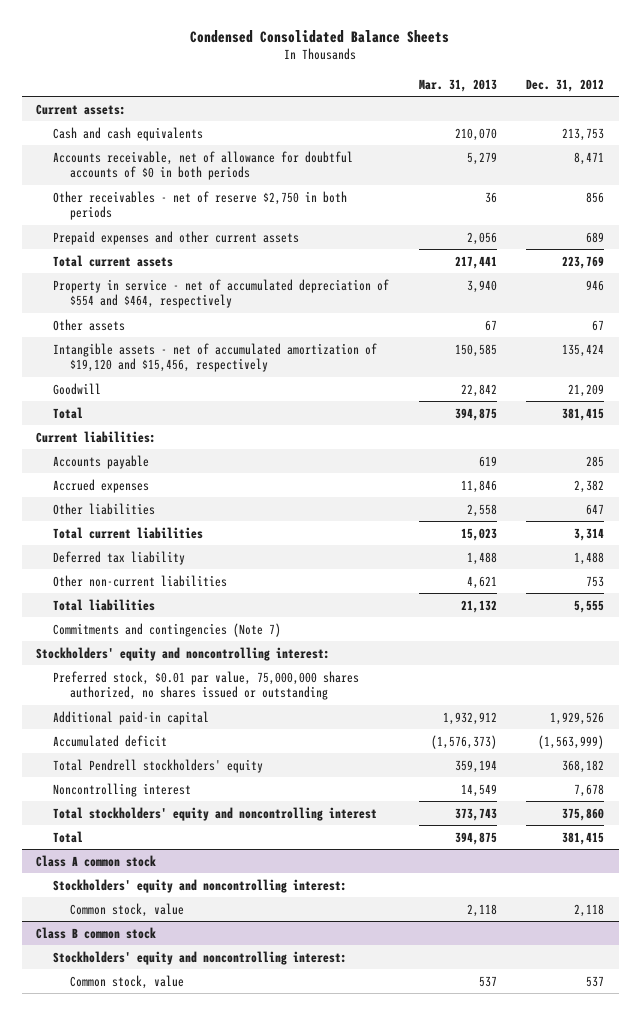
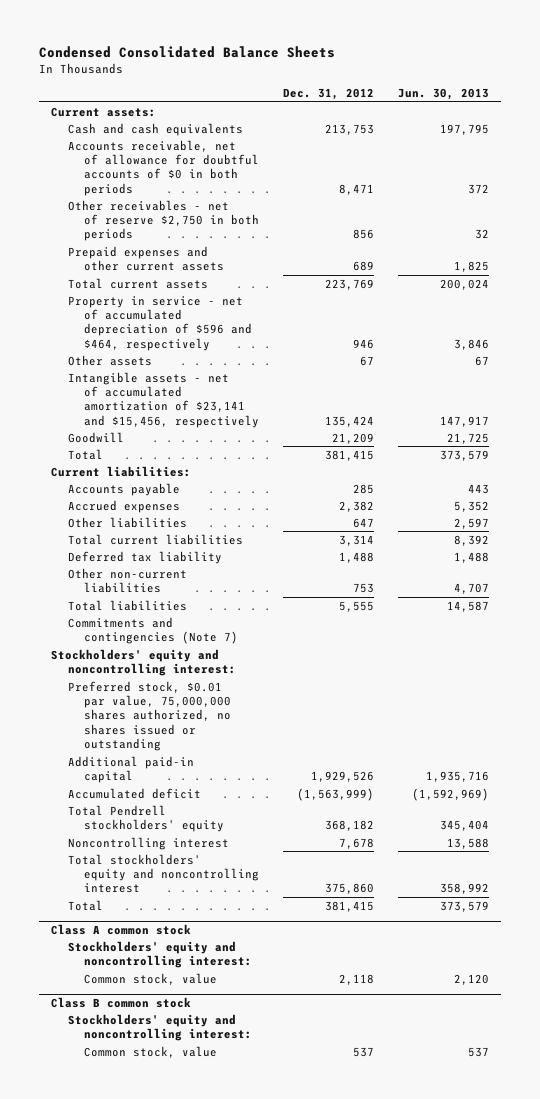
[418,78,497,92] Mar. 31, 2013 -> none
none -> [397,88,489,101] Jun. 30, 2013
[53,278,390,309] Property in service - net of accumulated depreciation of $554 and $464, respectively -> [67,295,253,351] Property in service - net of accumulated depreciation of $596 and $464, respectively
[53,342,378,373] Intangible assets - net of accumulated amortization of $19,120 and $15,456, respectively -> [67,371,260,428] Intangible assets - net of accumulated amortization of $23,141 and $15,456, respectively

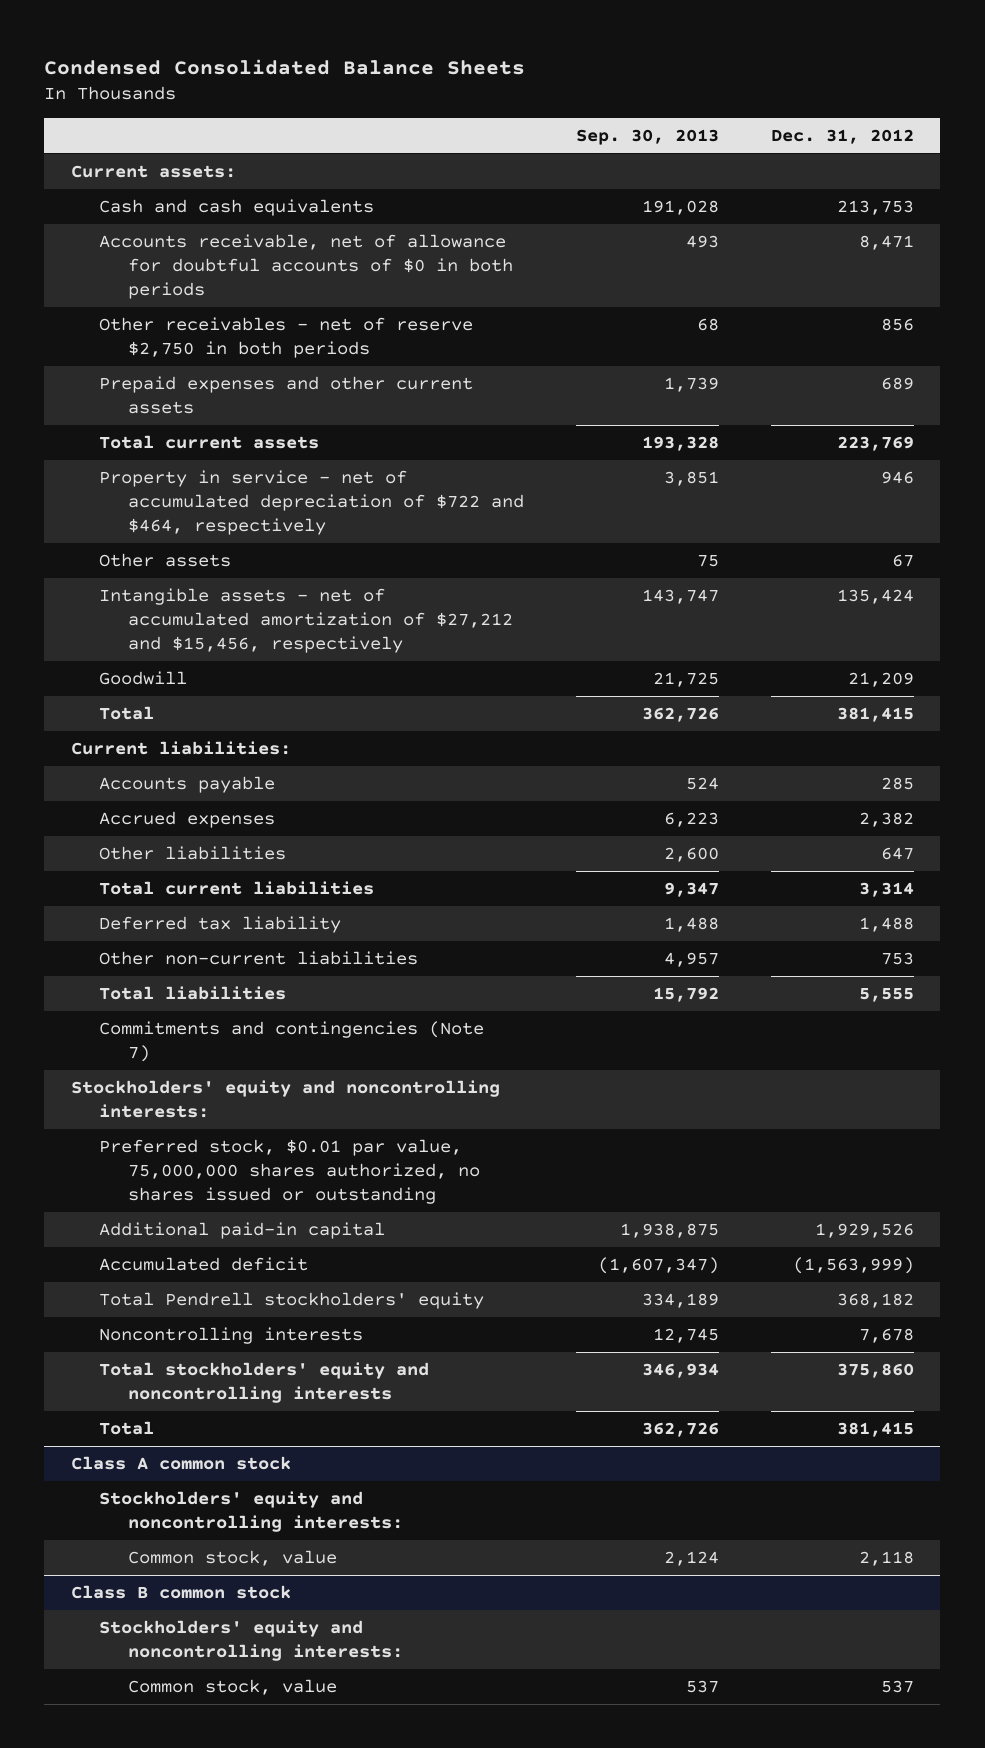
[397,88,489,101] Jun. 30, 2013 -> none
none -> [575,128,719,145] Sep. 30, 2013
[67,295,253,351] Property in service - net of accumulated depreciation of $596 and $464, respectively -> [99,469,524,535] Property in service - net of accumulated depreciation of $722 and $464, respectively
[67,371,260,428] Intangible assets - net of accumulated amortization of $23,141 and $15,456, respectively -> [99,587,513,653] Intangible assets - net of accumulated amortization of $27,212 and $15,456, respectively
[51,648,236,677] Stockholders' equity and noncontrolling interest: -> [70,1079,500,1118] Stockholders' equity and noncontrolling interests:
[67,836,229,850] Noncontrolling interest -> [99,1326,364,1344] Noncontrolling interests
[67,853,260,894] Total stockholders' equity and noncontrolling interest -> [99,1361,430,1403] Total stockholders' equity and noncontrolling interests
[67,940,253,969] Stockholders' equity and noncontrolling interest: -> [99,1490,403,1532] Stockholders' equity and noncontrolling interests:
[67,1013,253,1042] Stockholders' equity and noncontrolling interest: -> [99,1619,403,1661] Stockholders' equity and noncontrolling interests:

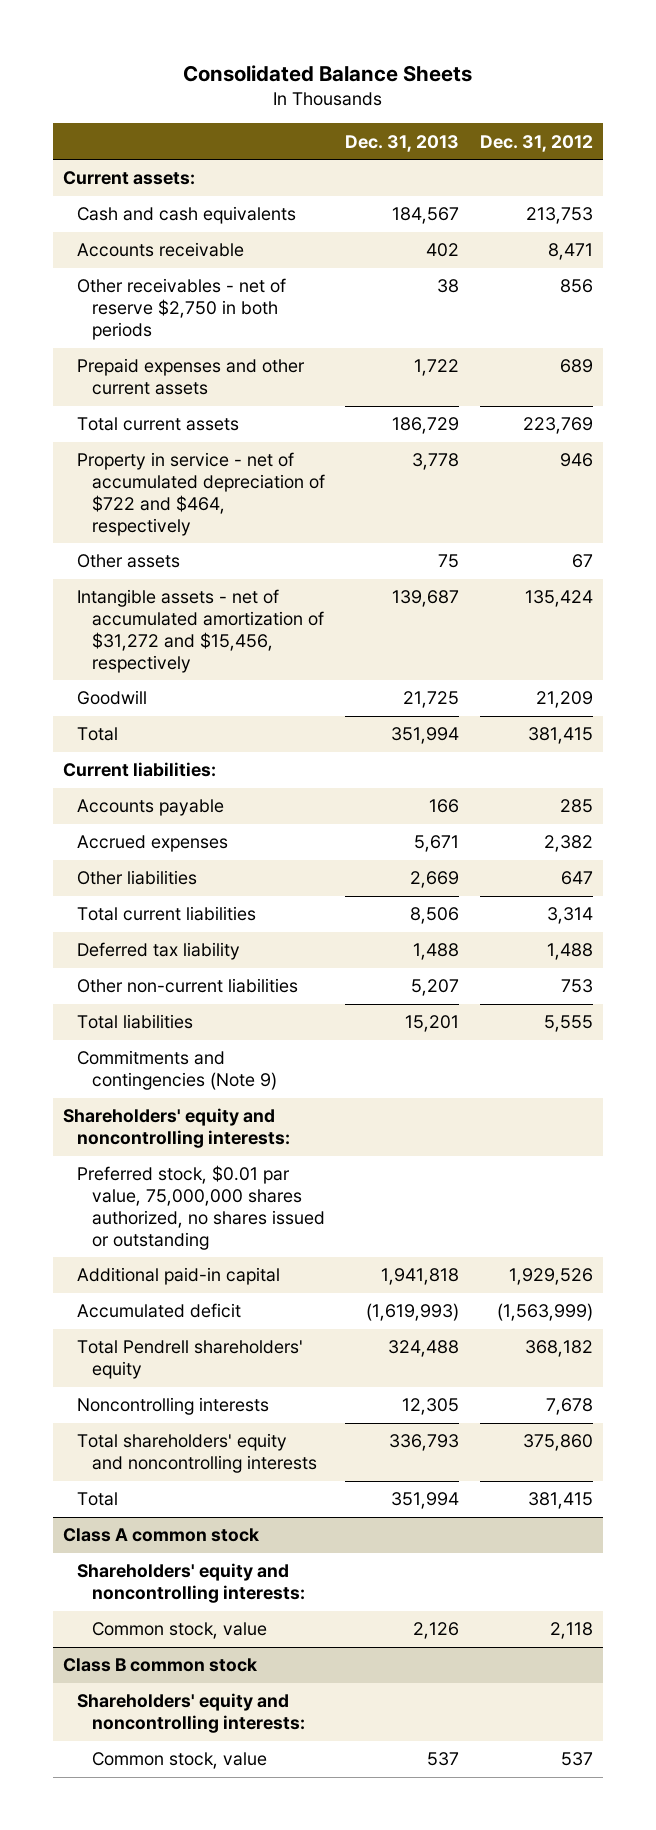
[44,58,526,75] Condensed Consolidated Balance Sheets -> [182,64,472,82] Consolidated Balance Sheets
[575,128,719,145] Sep. 30, 2013 -> none
none -> [345,134,460,152] Dec. 31, 2013
[99,233,513,299] Accounts receivable, net of allowance for doubtful accounts of $0 in both periods -> [77,242,245,258] Accounts receivable
[99,587,513,653] Intangible assets - net of accumulated amortization of $27,212 and $15,456, respectively -> [77,589,325,673] Intangible assets - net of accumulated amortization of $31,272 and $15,456, respectively
[99,1020,485,1062] Commitments and contingencies (Note 7) -> [77,1050,278,1091] Commitments and contingencies (Note 9)
[70,1079,500,1118] Stockholders' equity and noncontrolling interests: -> [62,1108,291,1149] Shareholders' equity and noncontrolling interests:
[99,1291,485,1309] Total Pendrell stockholders' equity -> [77,1340,304,1380] Total Pendrell shareholders' equity
[99,1361,430,1403] Total stockholders' equity and noncontrolling interests -> [77,1433,318,1474] Total shareholders' equity and noncontrolling interests
[99,1490,403,1532] Stockholders' equity and noncontrolling interests: -> [77,1563,306,1604] Shareholders' equity and noncontrolling interests:
[99,1619,403,1661] Stockholders' equity and noncontrolling interests: -> [77,1693,306,1734] Shareholders' equity and noncontrolling interests:

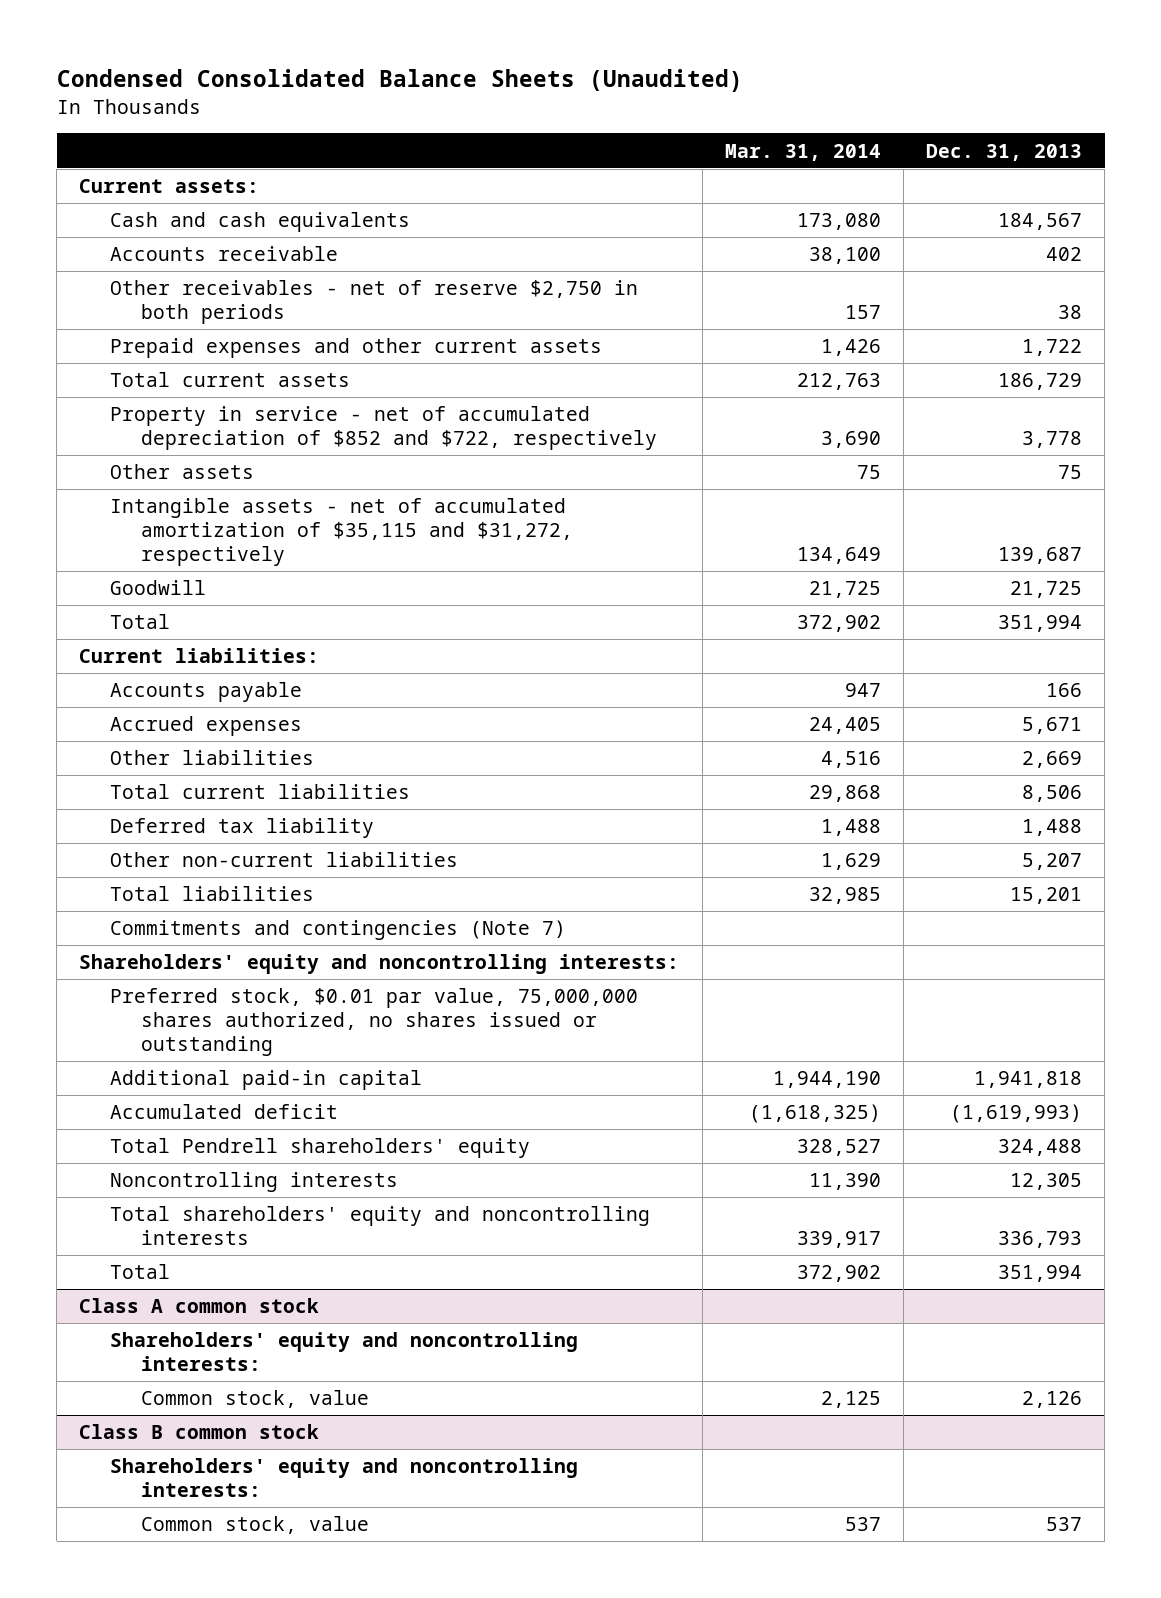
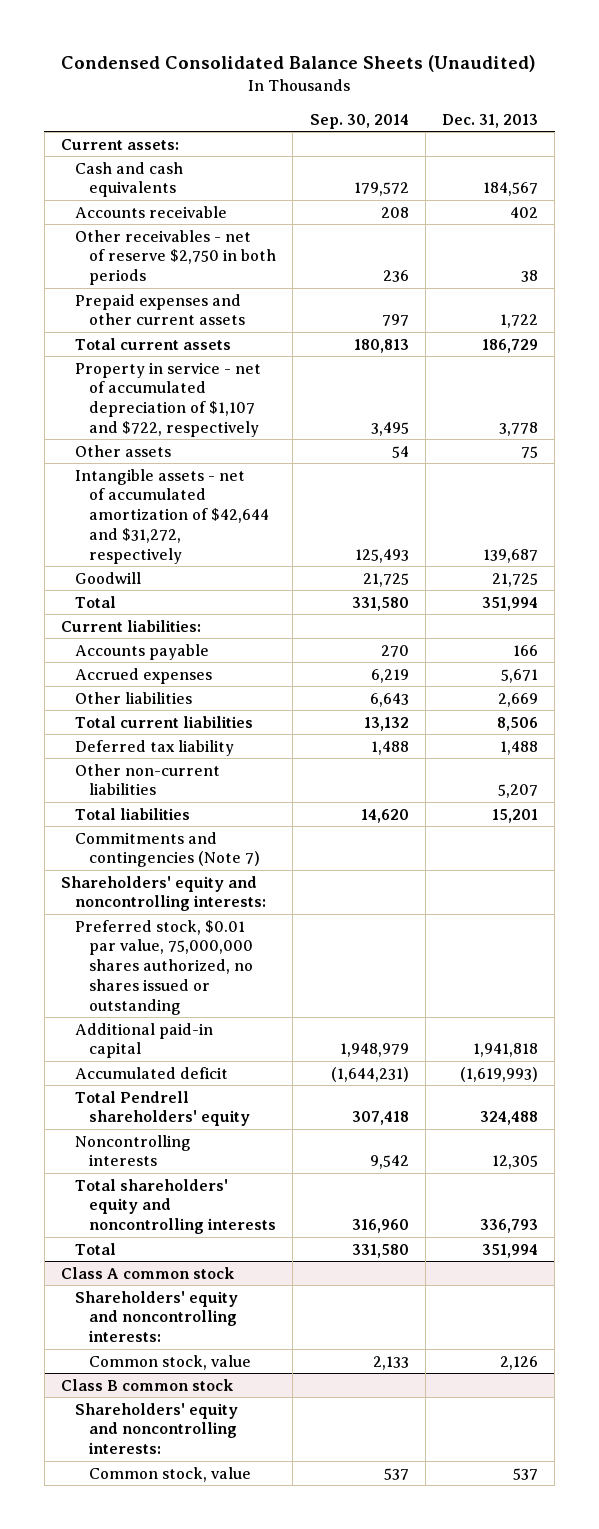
[724,143,881,161] Mar. 31, 2014 -> none
none -> [309,113,409,129] Sep. 30, 2014
[110,406,658,450] Property in service - net of accumulated depreciation of $852 and $722, respectively -> [75,361,262,437] Property in service - net of accumulated depreciation of $1,107 and $722, respectively
[110,498,574,566] Intangible assets - net of accumulated amortization of $35,115 and $31,272, respectively -> [75,468,270,564] Intangible assets - net of accumulated amortization of $42,644 and $31,272, respectively

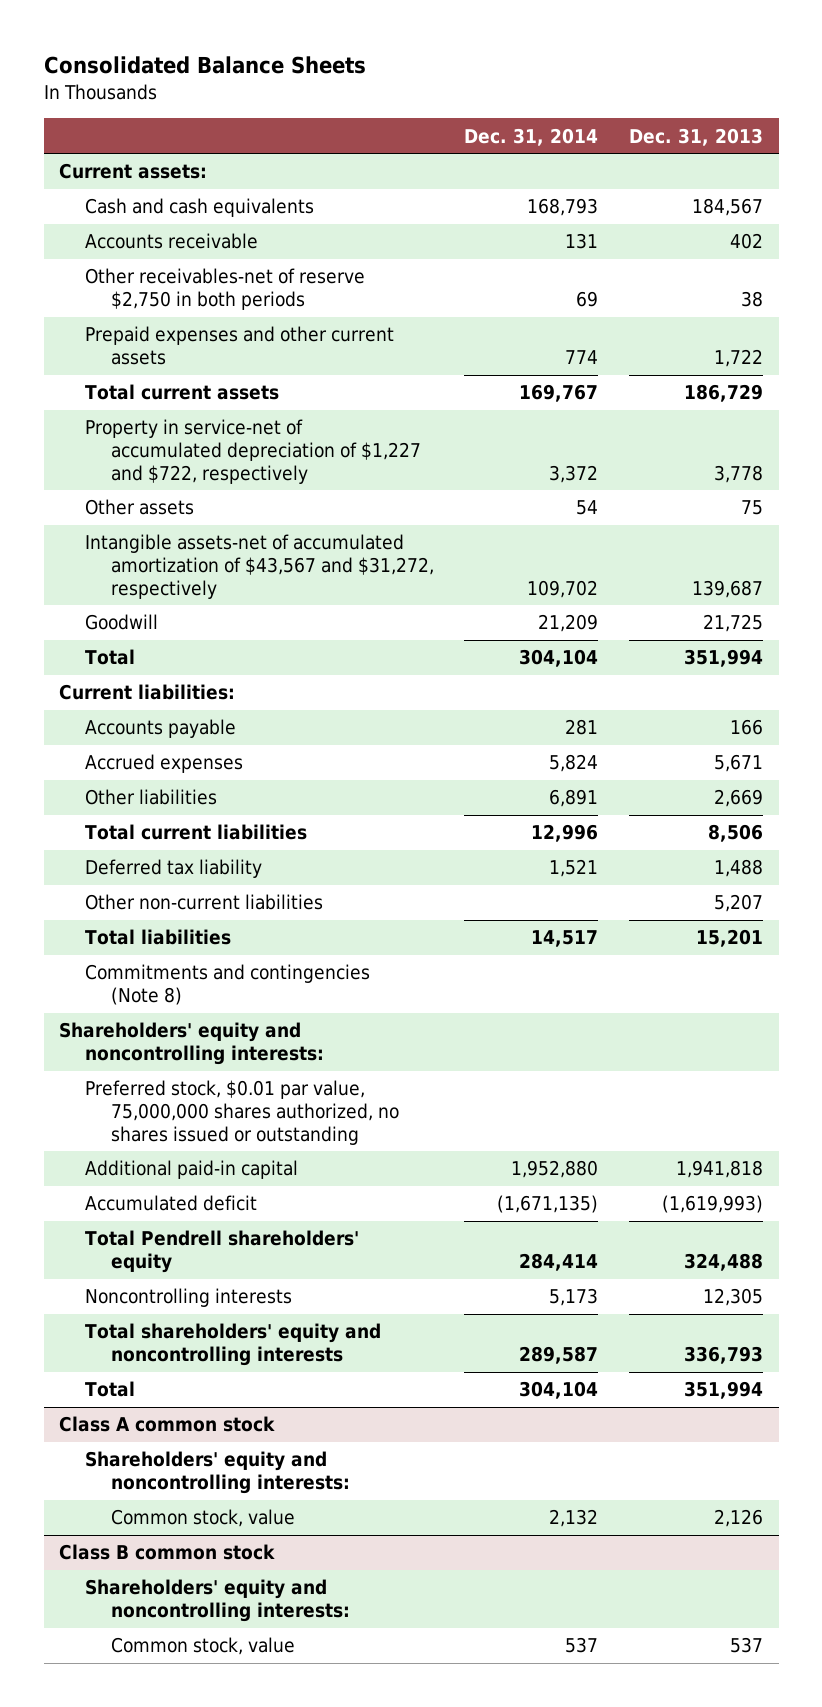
[61,55,537,73] Condensed Consolidated Balance Sheets (Unaudited) -> [43,56,366,75] Consolidated Balance Sheets
[309,113,409,129] Sep. 30, 2014 -> none
none -> [464,127,599,146] Dec. 31, 2014
[75,229,277,286] Other receivables - net of reserve $2,750 in both periods -> [84,268,365,311] Other receivables-net of reserve $2,750 in both periods
[75,361,262,437] Property in service - net of accumulated depreciation of $1,107 and $722, respectively -> [84,419,421,484] Property in service-net of accumulated depreciation of $1,227 and $722, respectively
[75,468,270,564] Intangible assets - net of accumulated amortization of $42,644 and $31,272, respectively -> [84,534,434,599] Intangible assets-net of accumulated amortization of $43,567 and $31,272, respectively
[75,831,261,868] Commitments and contingencies (Note 7) -> [84,964,370,1006] Commitments and contingencies (Note 8)

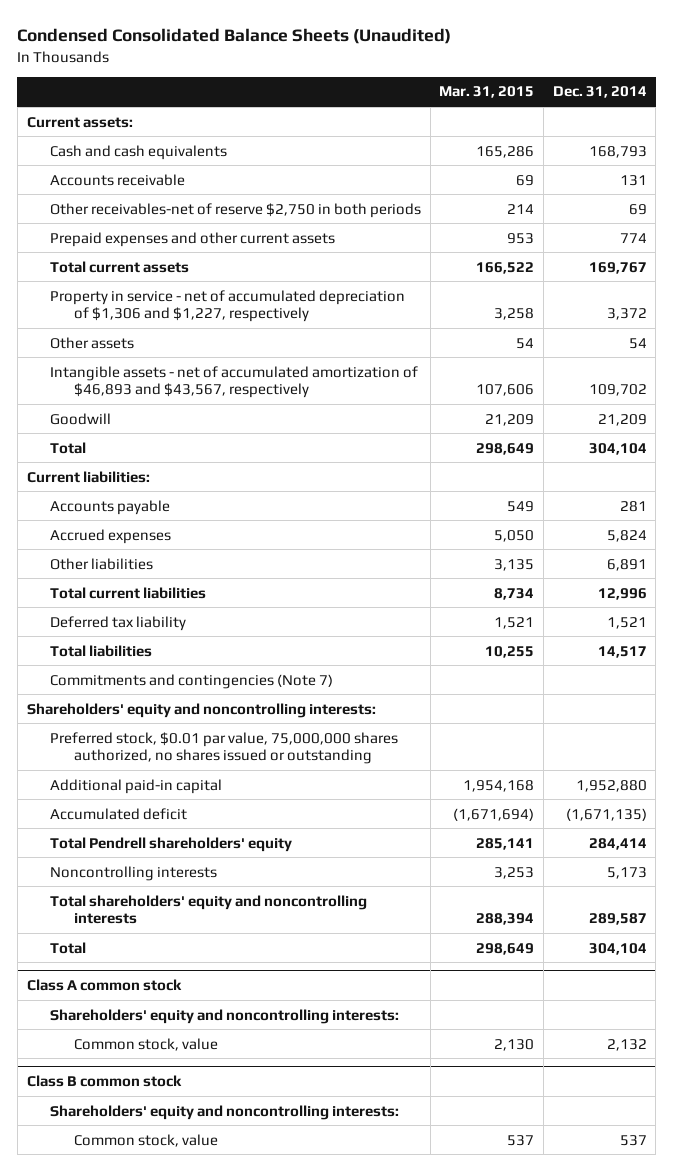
[43,56,366,75] Consolidated Balance Sheets -> [17,28,452,45] Condensed Consolidated Balance Sheets (Unaudited)
[629,127,764,146] Dec. 31, 2013 -> none
none -> [439,86,535,99] Mar. 31, 2015
[84,419,421,484] Property in service-net of accumulated depreciation of $1,227 and $722, respectively -> [50,289,406,323] Property in service - net of accumulated depreciation of $1,306 and $1,227, respectively
[84,534,434,599] Intangible assets-net of accumulated amortization of $43,567 and $31,272, respectively -> [50,365,419,399] Intangible assets - net of accumulated amortization of $46,893 and $43,567, respectively
[84,894,323,911] Other non-current liabilities -> none
[84,964,370,1006] Commitments and contingencies (Note 8) -> [50,673,334,689] Commitments and contingencies (Note 7)

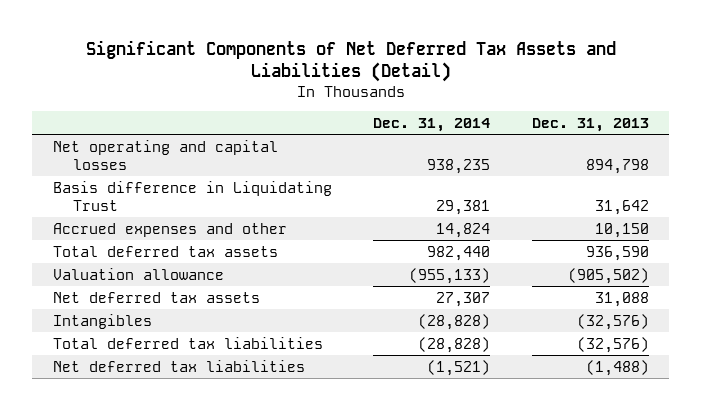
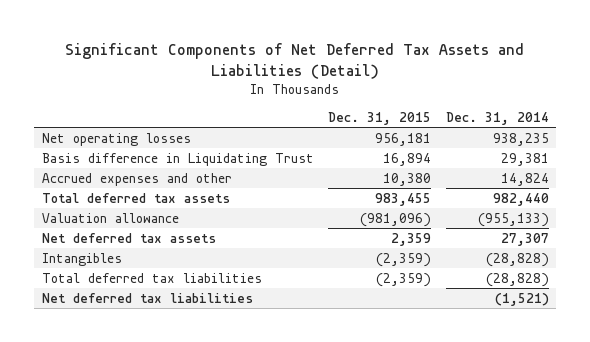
[531,118,649,133] Dec. 31, 2013 -> none
none -> [328,111,432,125] Dec. 31, 2015
[52,139,278,171] Net operating and capital losses -> [41,132,191,146] Net operating losses

